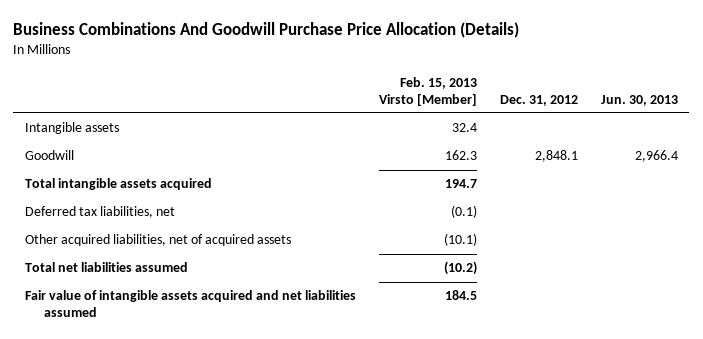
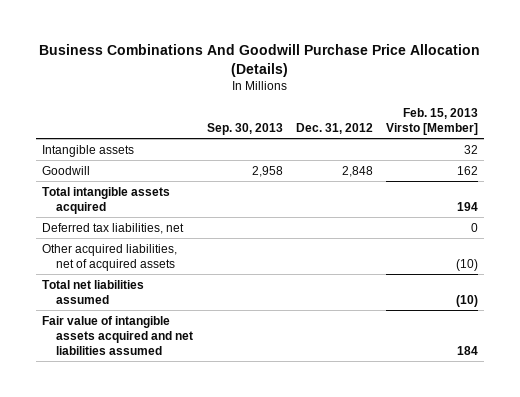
[600,94,678,106] Jun. 30, 2013 -> none
none -> [206,123,283,136] Sep. 30, 2013
[451,123,477,133] 32.4 -> [463,144,478,154] 32
[444,150,477,161] 162.3 -> [456,165,478,175] 162
[534,150,578,163] 2,848.1 -> [341,165,373,177] 2,848
[444,179,477,189] 194.7 -> [456,201,478,211] 194
[450,205,477,219] (0.1) -> [470,222,478,232] 0
[443,233,477,247] (10.1) -> [455,258,478,271] (10)
[443,261,477,276] (10.2) -> [455,294,478,307] (10)
[444,290,477,301] 184.5 -> [456,346,478,356] 184

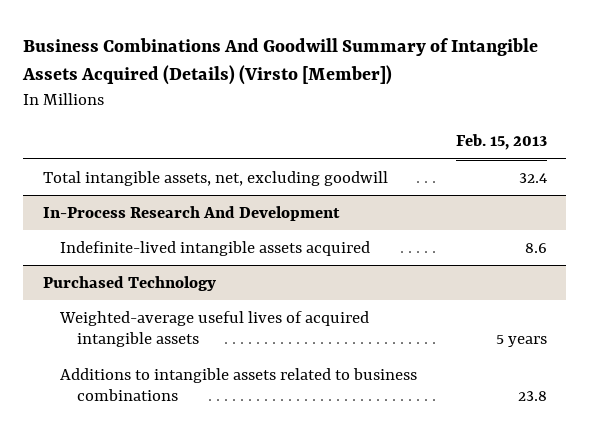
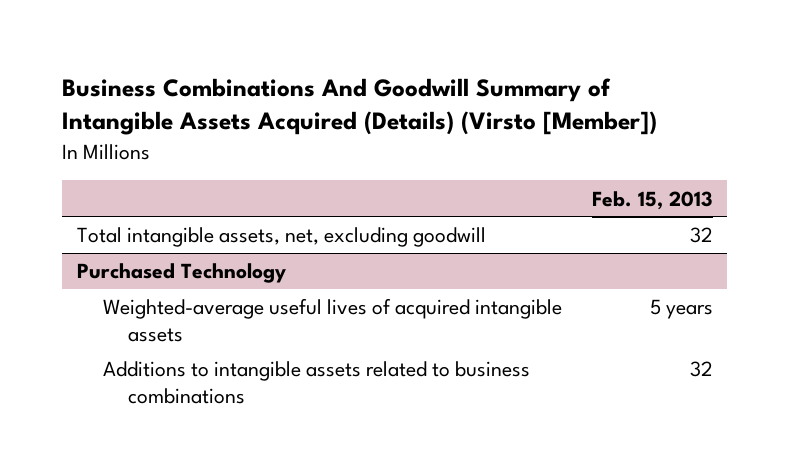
[42,205,340,221] In-Process Research And Development -> none
[59,240,370,256] Indefinite-lived intangible assets acquired -> none
[518,172,547,183] 32.4 -> [689,227,713,244] 32
[517,391,547,402] 23.8 -> [689,361,713,378] 32

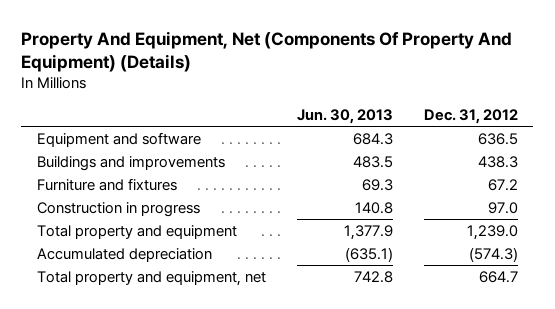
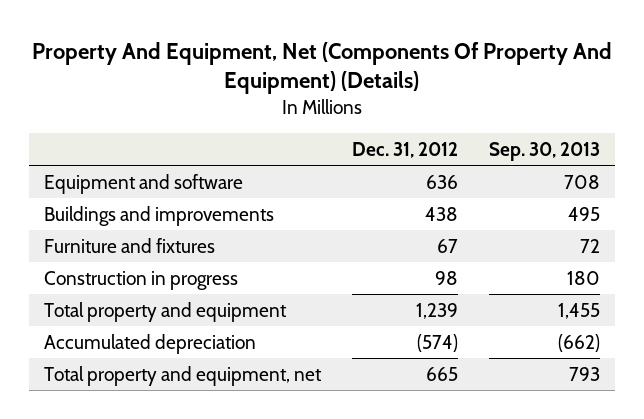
[296,109,393,125] Jun. 30, 2013 -> none
none -> [488,141,600,161] Sep. 30, 2013
[477,132,518,145] 636.5 -> [426,174,459,189] 636
[477,155,518,168] 438.3 -> [425,206,459,221] 438
[487,178,518,191] 67.2 -> [437,238,459,253] 67
[487,201,518,214] 97.0 -> [435,270,459,285] 98
[466,224,518,240] 1,239.0 -> [416,302,459,319] 1,239
[468,246,518,262] (574.3) -> [417,333,459,352] (574)
[478,270,518,283] 664.7 -> [426,366,459,381] 665

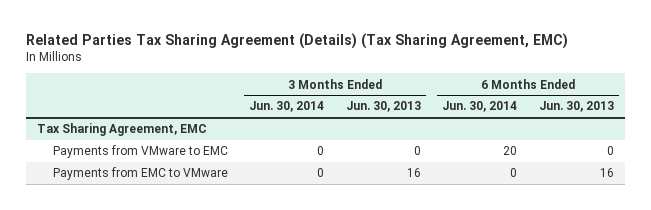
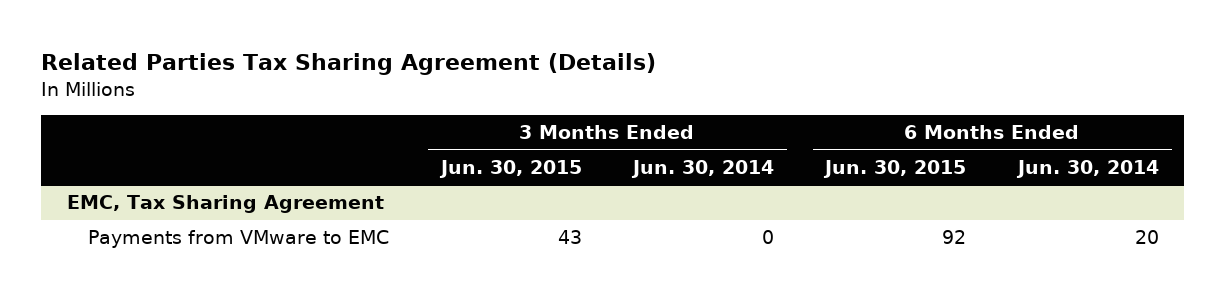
[26,32,569,49] Related Parties Tax Sharing Agreement (Details) (Tax Sharing Agreement, EMC) -> [40,53,656,76] Related Parties Tax Sharing Agreement (Details)
[345,101,421,113] Jun. 30, 2013 -> none
[538,101,614,113] Jun. 30, 2013 -> none
none -> [438,159,582,178] Jun. 30, 2015
none -> [823,159,967,178] Jun. 30, 2015
[36,123,207,137] Tax Sharing Agreement, EMC -> [66,195,384,214] EMC, Tax Sharing Agreement
[52,167,228,181] Payments from EMC to VMware -> none

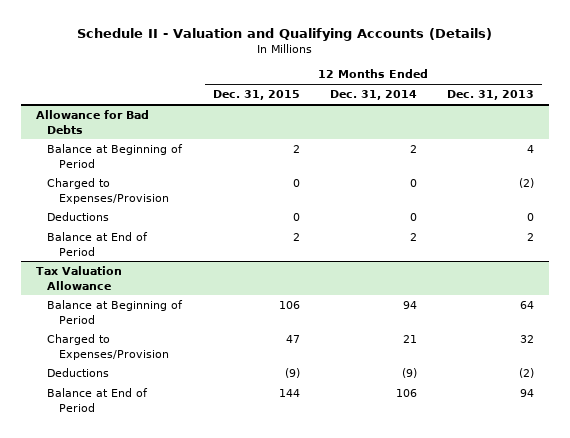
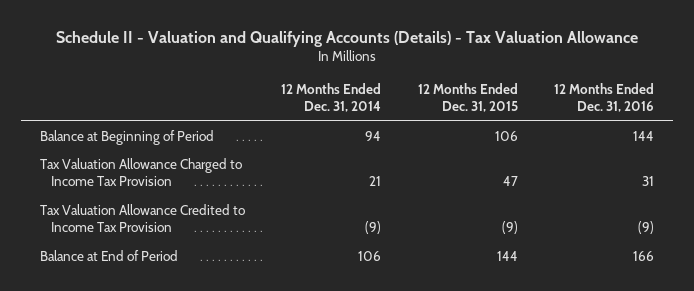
[76,27,492,41] Schedule II - Valuation and Qualifying Accounts (Details) -> [55,30,638,47] Schedule II - Valuation and Qualifying Accounts (Details) - Tax Valuation Allowance
[446,90,534,101] Dec. 31, 2013 -> none
none -> [554,82,655,113] 12 Months Ended Dec. 31, 2016
[35,110,149,134] Allowance for Bad Debts -> none
[47,144,184,168] Balance at Beginning of Period -> none
[47,178,169,204] Charged to Expenses/Provision -> none
[47,212,110,222] Deductions -> none
[47,232,149,256] Balance at End of Period -> none
[35,266,122,290] Tax Valuation Allowance -> none
[47,334,169,360] Charged to Expenses/Provision -> [39,157,242,187] Tax Valuation Allowance Charged to Income Tax Provision
[47,368,110,378] Deductions -> [39,203,245,233] Tax Valuation Allowance Credited to Income Tax Provision

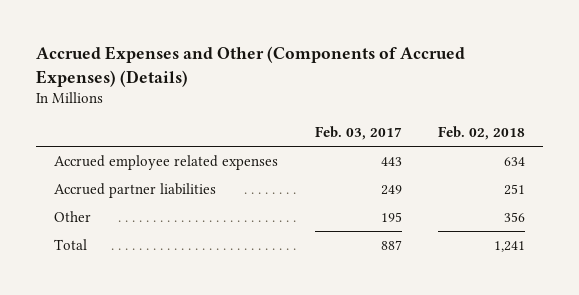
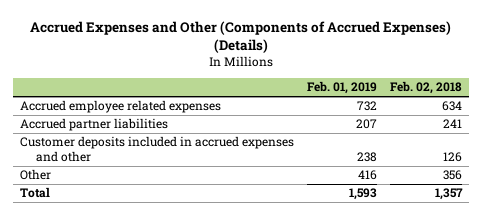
[314,126,402,141] Feb. 03, 2017 -> none
none -> [307,81,378,95] Feb. 01, 2019
[504,183,526,195] 251 -> [443,119,463,129] 241
none -> [19,136,294,163] Customer deposits included in accrued expenses and other
[494,240,526,252] 1,241 -> [435,188,464,201] 1,357

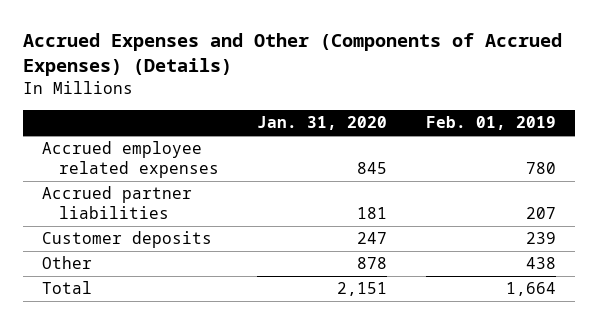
[390,81,463,95] Feb. 02, 2018 -> none
none -> [257,116,388,131] Jan. 31, 2020
[357,101,378,112] 732 -> [525,162,556,175] 780
[19,136,294,163] Customer deposits included in accrued expenses and other -> [41,231,212,249] Customer deposits
[357,152,378,163] 238 -> [525,232,556,245] 239
[358,170,378,181] 416 -> [525,257,556,270] 438
[349,188,378,201] 1,593 -> [505,282,556,297] 1,664

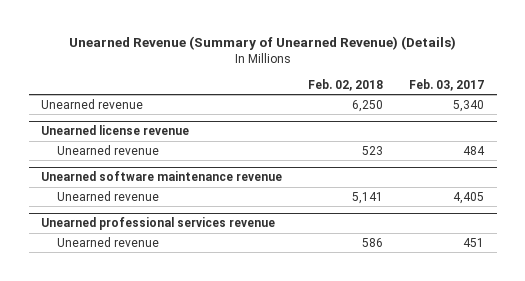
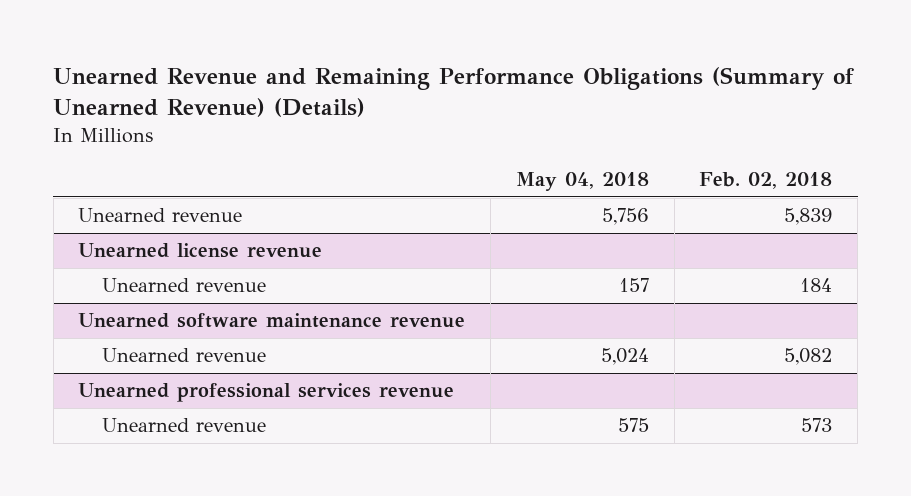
[68,35,456,50] Unearned Revenue (Summary of Unearned Revenue) (Details) -> [53,67,855,117] Unearned Revenue and Remaining Performance Obligations (Summary of Unearned Revenue) (Details)
[409,78,485,91] Feb. 03, 2017 -> none
none -> [515,172,649,192] May 04, 2018
[352,99,384,112] 6,250 -> [784,208,833,226] 5,839
[362,145,384,155] 523 -> [800,278,833,293] 184
[352,191,384,204] 5,141 -> [784,348,833,366] 5,082
[362,237,384,247] 586 -> [801,418,833,433] 573

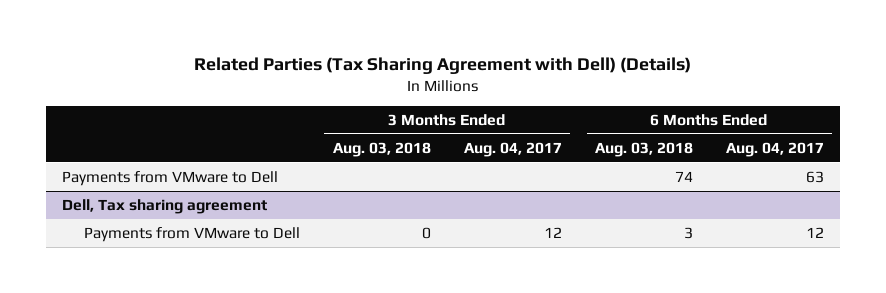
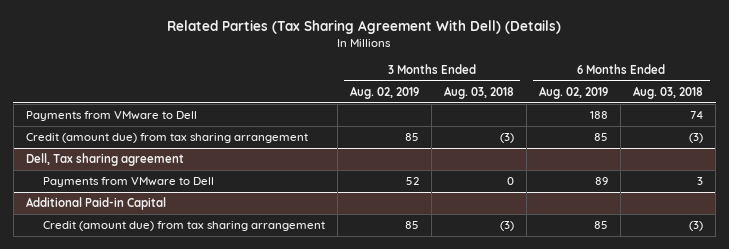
[194,56,692,74] Related Parties (Tax Sharing Agreement with Dell) (Details) -> [167,20,562,35] Related Parties (Tax Sharing Agreement With Dell) (Details)
[463,141,562,157] Aug. 04, 2017 -> none
[725,141,824,157] Aug. 04, 2017 -> none
none -> [349,85,419,99] Aug. 02, 2019
none -> [539,85,609,99] Aug. 02, 2019
none -> [25,133,308,144] Credit (amount due) from tax sharing arrangement
none -> [25,197,166,211] Additional Paid-in Capital
none -> [42,221,325,232] Credit (amount due) from tax sharing arrangement

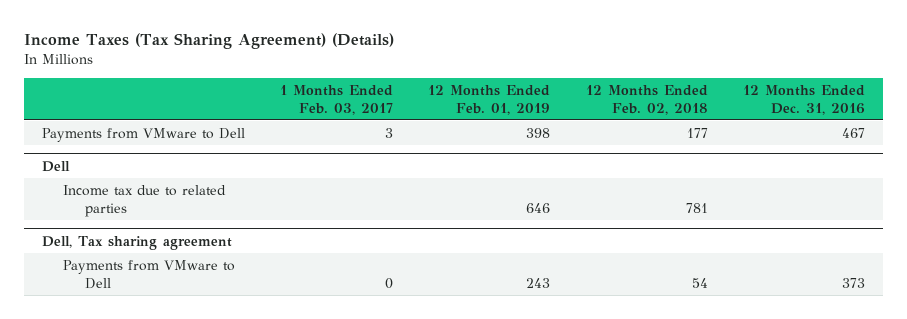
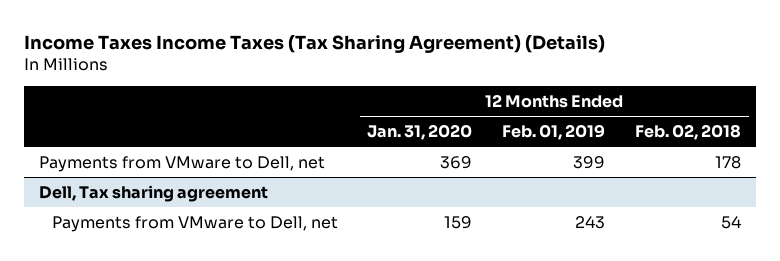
[23,33,394,50] Income Taxes (Tax Sharing Agreement) (Details) -> [24,34,606,53] Income Taxes Income Taxes (Tax Sharing Agreement) (Details)
[279,84,393,115] 1 Months Ended Feb. 03, 2017 -> none
[743,84,866,115] 12 Months Ended Dec. 31, 2016 -> none
none -> [367,123,473,140] Jan. 31, 2020
[41,160,70,172] Dell -> none
[63,184,227,217] Income tax due to related parties -> none
[41,127,245,142] Payments from VMware to Dell -> [39,155,326,172] Payments from VMware to Dell, net
[526,127,551,138] 398 -> [573,155,606,169] 399
[686,127,708,138] 177 -> [715,155,742,169] 178
[63,259,236,289] Payments from VMware to Dell -> [51,215,338,232] Payments from VMware to Dell, net

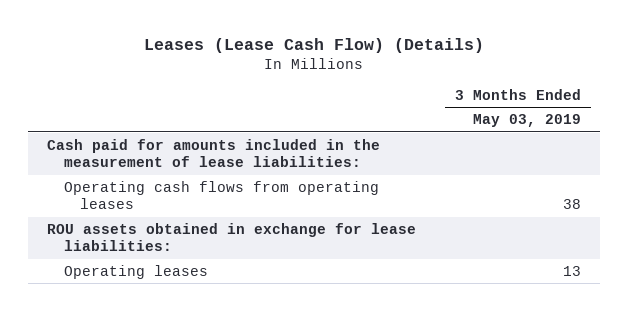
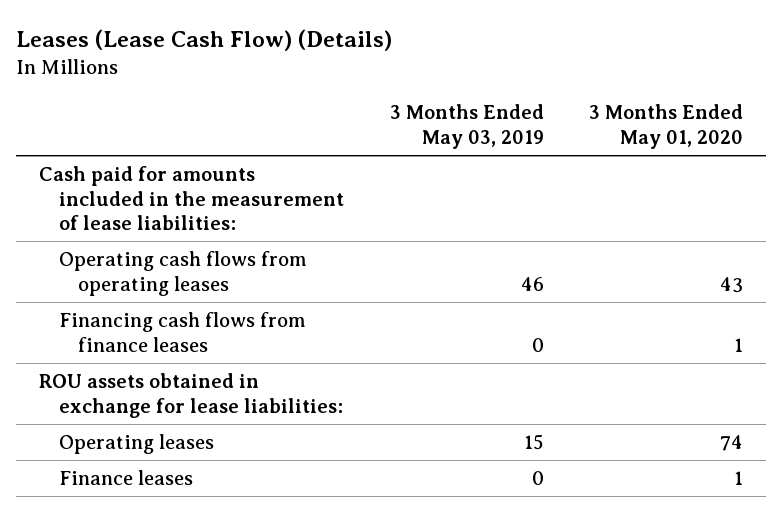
none -> [589,104,744,150] 3 Months Ended May 01, 2020
[562,199,581,210] 38 -> [520,276,544,291] 46
none -> [58,311,306,352] Financing cash flows from finance leases
[562,265,581,276] 13 -> [523,433,544,450] 15
none -> [58,469,193,485] Finance leases

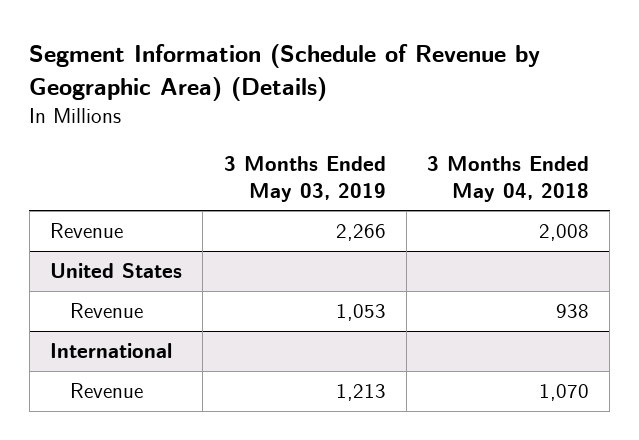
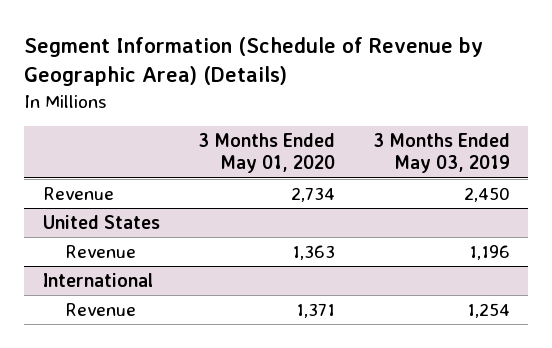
[427,156,590,203] 3 Months Ended May 04, 2018 -> none
none -> [197,133,335,174] 3 Months Ended May 01, 2020
[335,224,386,242] 2,266 -> [463,186,510,202] 2,450
[335,304,386,322] 1,053 -> [468,244,510,260] 1,196
[335,384,386,402] 1,213 -> [466,302,510,318] 1,254

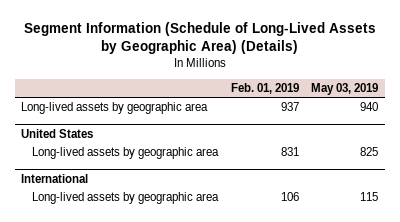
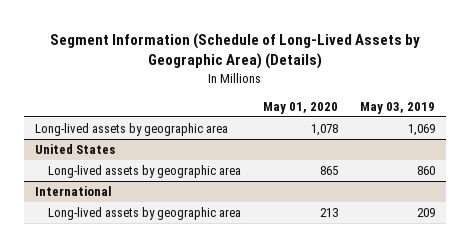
[230,83,299,95] Feb. 01, 2019 -> none
none -> [263,102,339,115] May 01, 2020
[360,102,379,112] 940 -> [408,123,436,136] 1,069
[360,147,379,157] 825 -> [417,165,436,175] 860
[360,192,379,202] 115 -> [417,207,436,217] 209

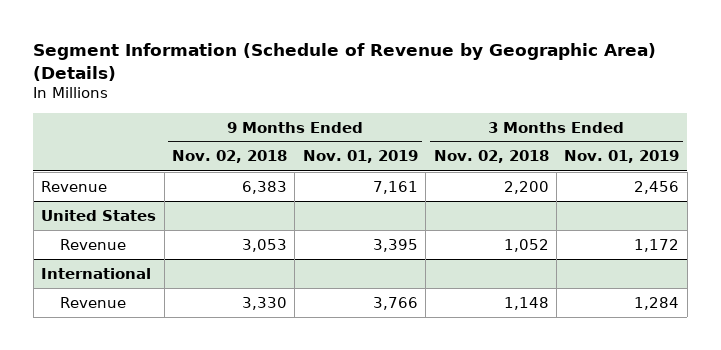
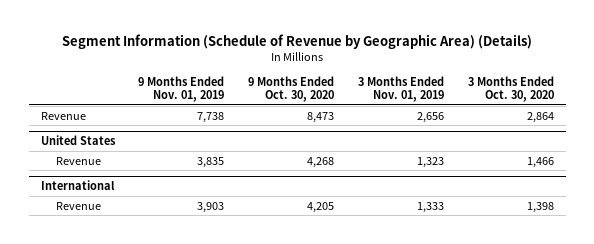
[171,150,287,164] Nov. 02, 2018 -> none
[433,150,549,164] Nov. 02, 2018 -> none
none -> [248,76,335,103] 9 Months Ended Oct. 30, 2020
none -> [467,76,554,103] 3 Months Ended Oct. 30, 2020
[372,180,418,194] 7,161 -> [197,111,225,123] 7,738
[634,180,680,194] 2,456 -> [417,111,445,123] 2,656
[372,238,418,252] 3,395 -> [197,156,225,168] 3,835
[634,238,680,252] 1,172 -> [417,156,445,168] 1,323
[372,296,418,310] 3,766 -> [197,201,225,213] 3,903
[634,296,680,310] 1,284 -> [417,201,445,213] 1,333

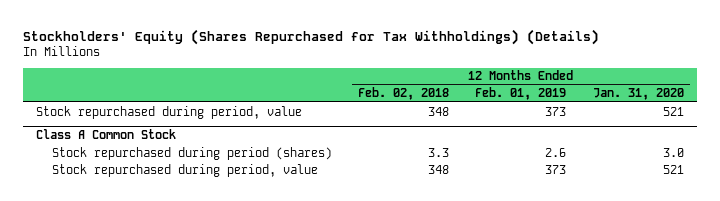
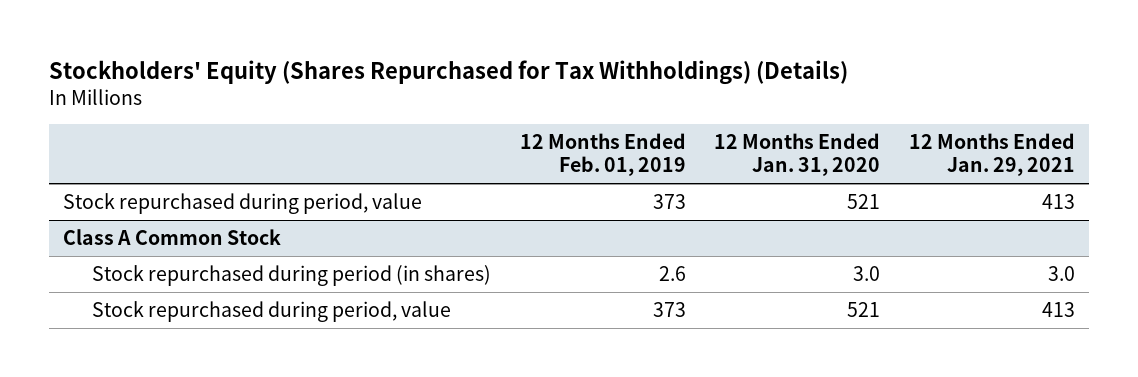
[358,87,450,101] Feb. 02, 2018 -> none
none -> [908,132,1075,177] 12 Months Ended Jan. 29, 2021
[51,146,332,160] Stock repurchased during period (shares) -> [92,264,492,286] Stock repurchased during period (in shares)

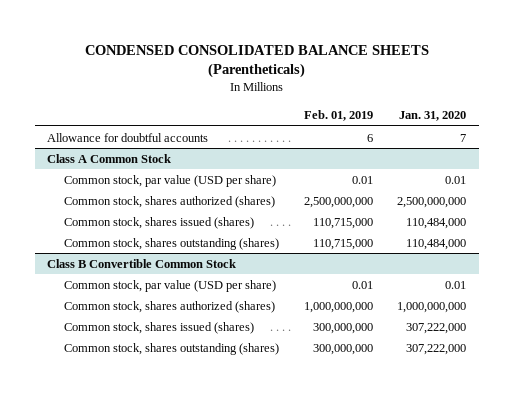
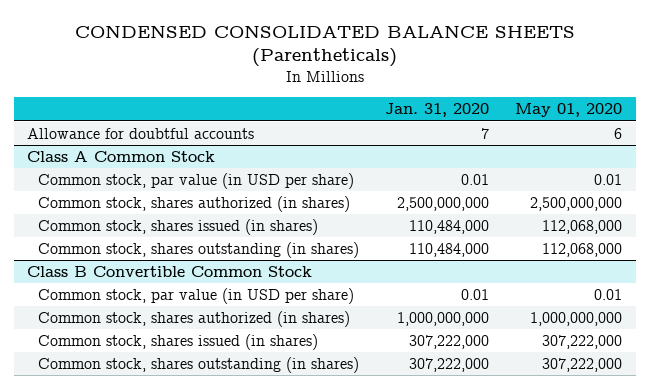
[303,110,373,122] Feb. 01, 2019 -> none
none -> [515,103,623,118] May 01, 2020
[64,174,277,187] Common stock, par value (USD per share) -> [38,172,355,189] Common stock, par value (in USD per share)
[64,195,276,208] Common stock, shares authorized (shares) -> [38,195,351,212] Common stock, shares authorized (in shares)
[64,216,255,229] Common stock, shares issued (shares) -> [38,218,319,235] Common stock, shares issued (in shares)
[64,237,280,250] Common stock, shares outstanding (shares) -> [38,241,360,258] Common stock, shares outstanding (in shares)
[64,279,277,292] Common stock, par value (USD per share) -> [38,287,355,304] Common stock, par value (in USD per share)
[64,300,276,313] Common stock, shares authorized (shares) -> [38,310,351,327] Common stock, shares authorized (in shares)
[64,321,255,334] Common stock, shares issued (shares) -> [38,333,319,350] Common stock, shares issued (in shares)
[64,342,280,355] Common stock, shares outstanding (shares) -> [38,356,360,373] Common stock, shares outstanding (in shares)

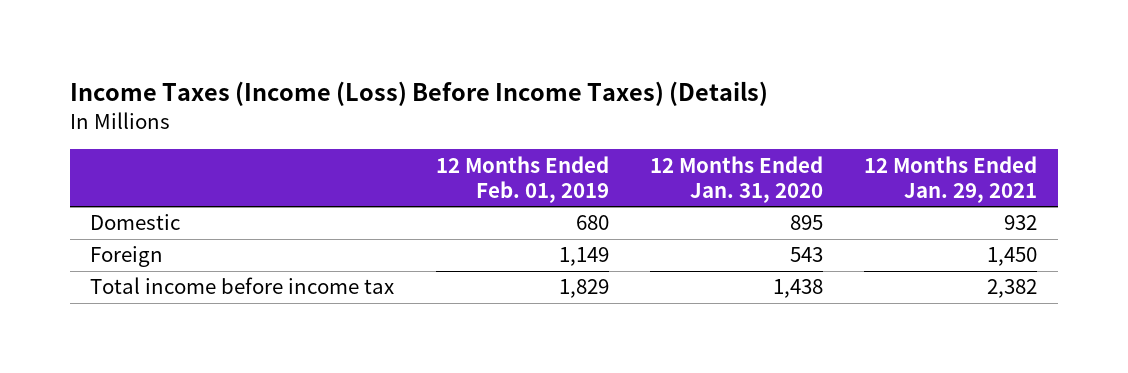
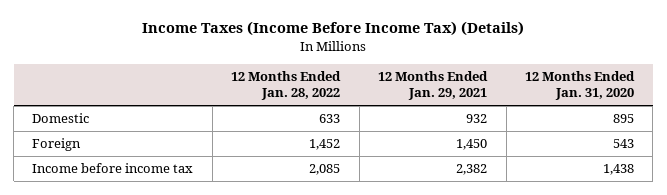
[69,81,768,107] Income Taxes (Income (Loss) Before Income Taxes) (Details) -> [142,21,525,37] Income Taxes (Income Before Income Tax) (Details)
[435,155,609,203] 12 Months Ended Feb. 01, 2019 -> none
none -> [231,70,342,101] 12 Months Ended Jan. 28, 2022
[90,277,395,295] Total income before income tax -> [32,163,194,174] Income before income tax

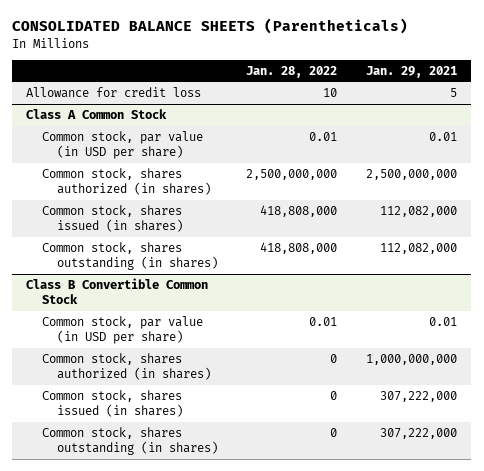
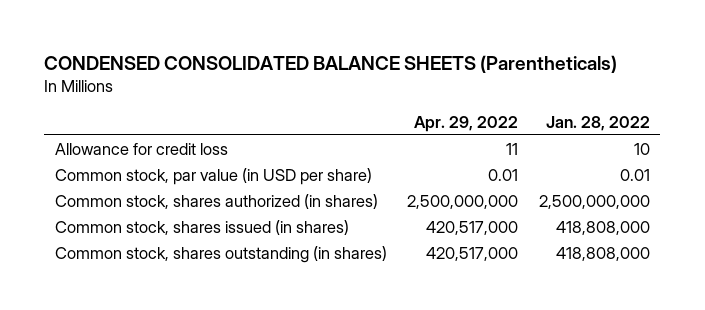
[12,18,409,35] CONSOLIDATED BALANCE SHEETS (Parentheticals) -> [44,55,618,74] CONDENSED CONSOLIDATED BALANCE SHEETS (Parentheticals)
[366,65,458,78] Jan. 29, 2021 -> none
none -> [414,116,519,133] Apr. 29, 2022
[26,109,168,120] Class A Common Stock -> none
[26,278,209,305] Class B Convertible Common Stock -> none
[41,316,203,345] Common stock, par value (in USD per share) -> none
[41,353,211,381] Common stock, shares authorized (in shares) -> none
[41,390,183,418] Common stock, shares issued (in shares) -> none
[41,427,218,456] Common stock, shares outstanding (in shares) -> none

